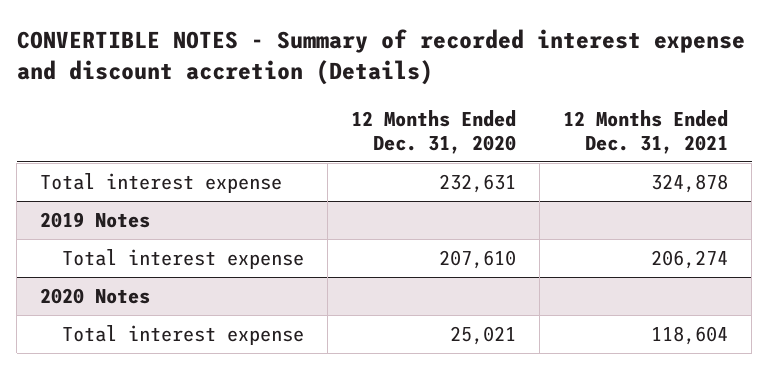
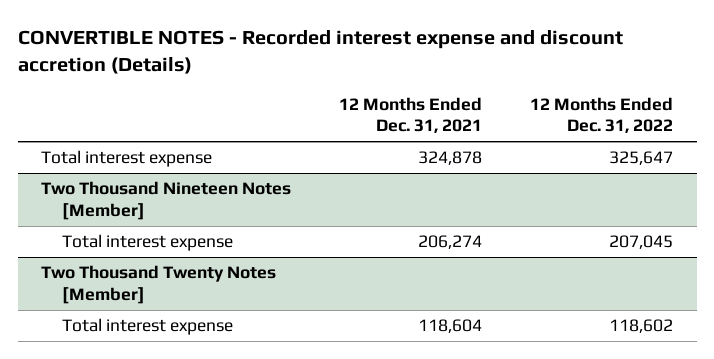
[16,29,745,86] CONVERTIBLE NOTES - Summary of recorded interest expense and discount accretion (Details) -> [17,30,623,75] CONVERTIBLE NOTES - Recorded interest expense and discount accretion (Details)
[351,109,517,154] 12 Months Ended Dec. 31, 2020 -> none
none -> [529,96,673,134] 12 Months Ended Dec. 31, 2022
[40,211,151,228] 2019 Notes -> [41,181,292,220] Two Thousand Nineteen Notes [Member]
[40,287,151,304] 2020 Notes -> [41,265,277,304] Two Thousand Twenty Notes [Member]

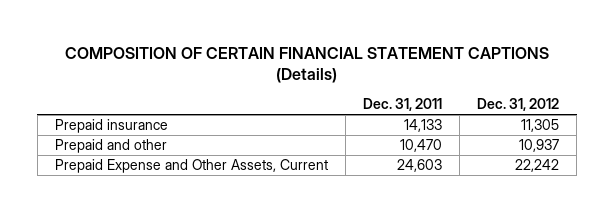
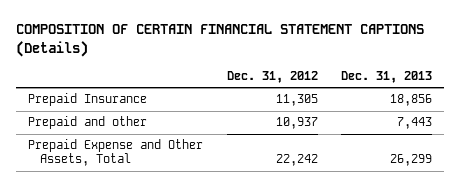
[362,97,442,111] Dec. 31, 2011 -> none
none -> [341,70,433,83] Dec. 31, 2013
[54,119,168,134] Prepaid insurance -> [27,93,147,107] Prepaid Insurance
[54,159,328,174] Prepaid Expense and Other Assets, Current -> [27,139,203,167] Prepaid Expense and Other Assets, Total

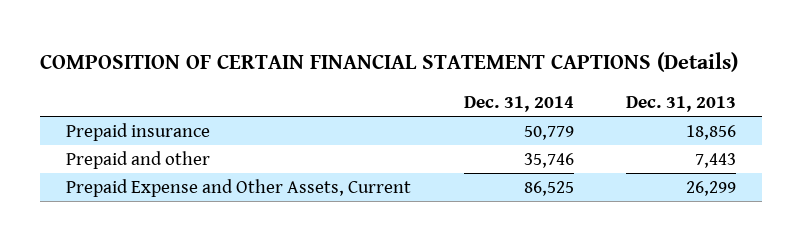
[226,70,318,83] Dec. 31, 2012 -> none
none -> [463,96,574,113] Dec. 31, 2014
[27,93,147,107] Prepaid Insurance -> [66,122,211,141] Prepaid insurance
[27,139,203,167] Prepaid Expense and Other Assets, Total -> [66,178,412,197] Prepaid Expense and Other Assets, Current

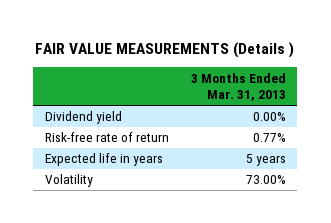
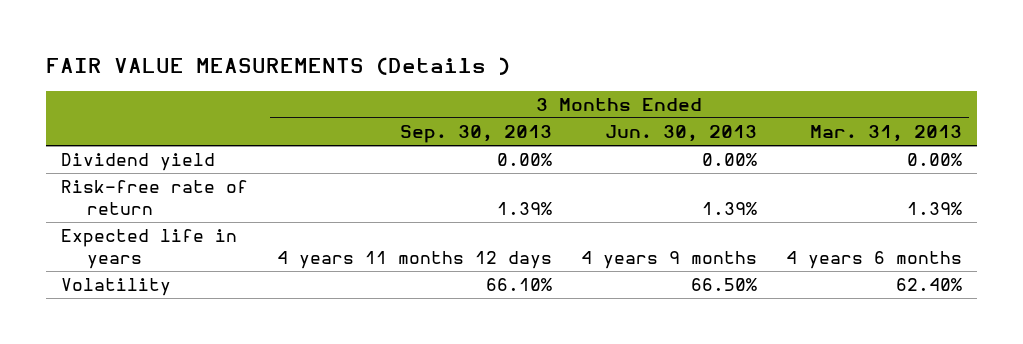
none -> [399,125,552,144] Sep. 30, 2013
none -> [604,125,757,143] Jun. 30, 2013
[252,133,286,143] 0.77% -> [907,201,963,215] 1.39%
[245,154,286,167] 5 years -> [786,250,963,269] 4 years 6 months
[245,175,286,185] 73.00% -> [896,278,963,292] 62.40%

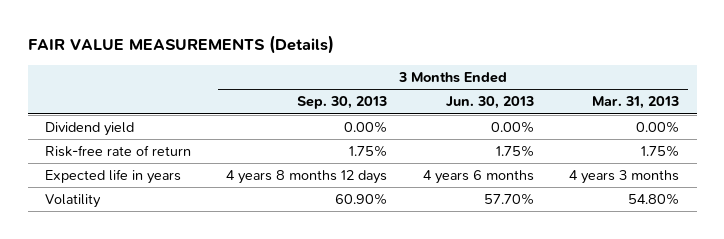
[46,57,511,76] FAIR VALUE MEASUREMENTS (Details ) -> [27,35,334,55] FAIR VALUE MEASUREMENTS (Details)
[496,201,552,215] 1.39% -> [349,145,388,158] 1.75%
[701,201,757,215] 1.39% -> [495,145,534,158] 1.75%
[907,201,963,215] 1.39% -> [641,145,680,158] 1.75%
[276,250,552,269] 4 years 11 months 12 days -> [226,170,388,185] 4 years 8 months 12 days
[580,250,757,269] 4 years 9 months -> [422,170,534,185] 4 years 6 months
[786,250,963,269] 4 years 6 months -> [569,170,680,185] 4 years 3 months
[485,278,552,292] 66.10% -> [335,193,388,206] 60.90%
[690,278,757,292] 66.50% -> [483,193,534,206] 57.70%
[896,278,963,292] 62.40% -> [628,193,680,206] 54.80%

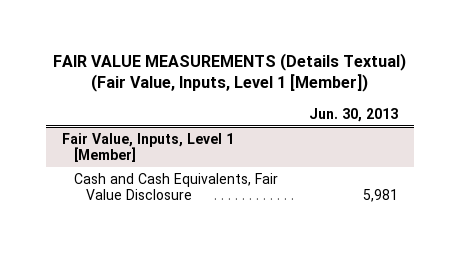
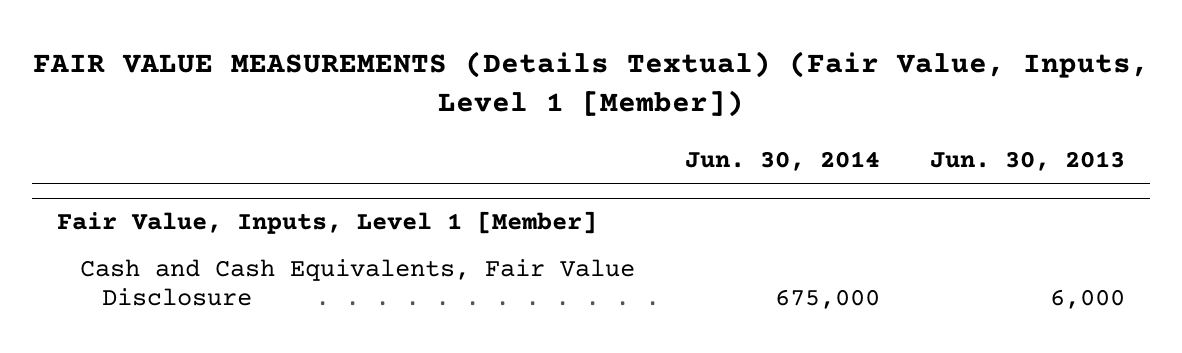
none -> [684,151,880,172] Jun. 30, 2014
[363,188,399,202] 5,981 -> [1049,289,1125,310] 6,000

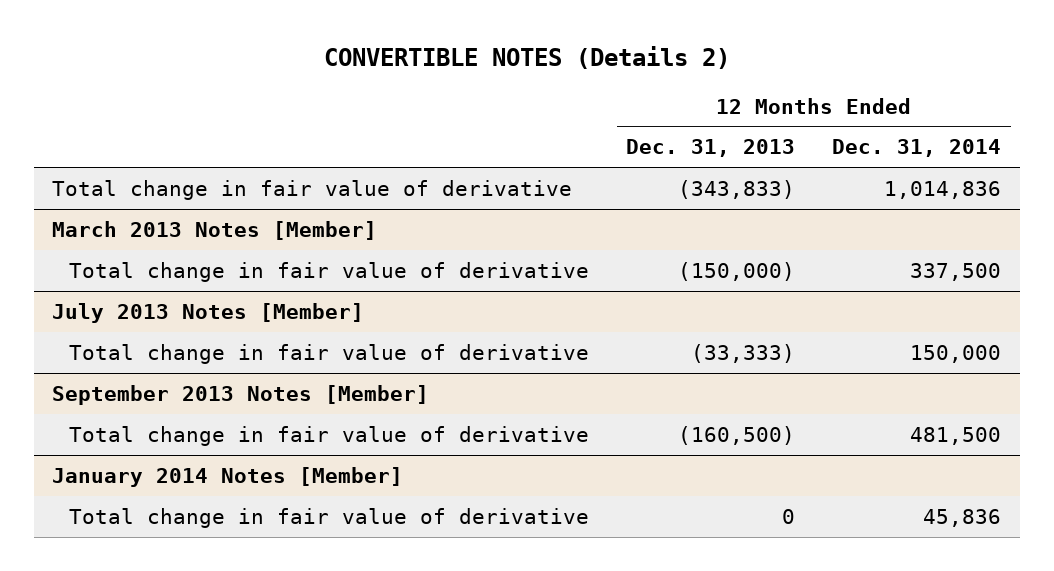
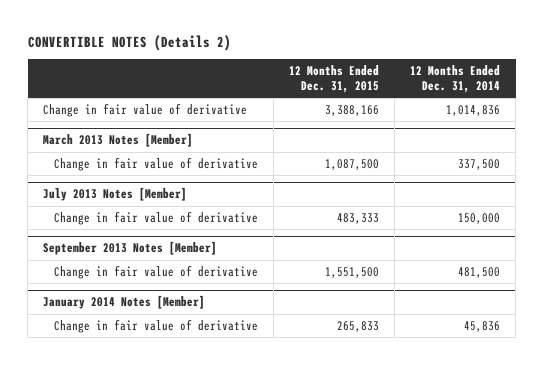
[626,139,796,158] Dec. 31, 2013 -> none
none -> [289,65,380,93] 12 Months Ended Dec. 31, 2015
[52,179,573,200] Total change in fair value of derivative -> [43,102,248,117] Change in fair value of derivative
[69,261,590,282] Total change in fair value of derivative -> [54,156,259,171] Change in fair value of derivative
[69,343,590,364] Total change in fair value of derivative -> [54,210,259,225] Change in fair value of derivative
[69,425,590,446] Total change in fair value of derivative -> [54,264,259,279] Change in fair value of derivative
[69,507,590,528] Total change in fair value of derivative -> [54,318,259,333] Change in fair value of derivative

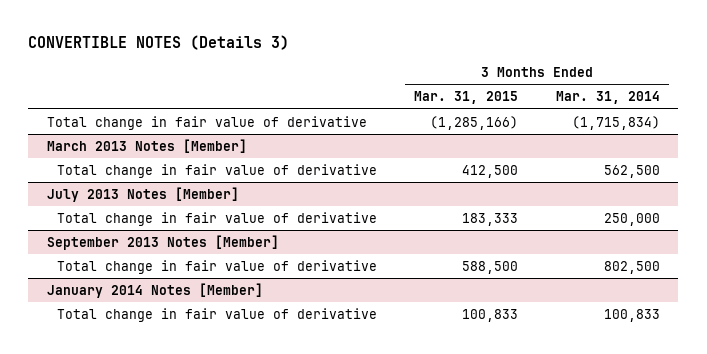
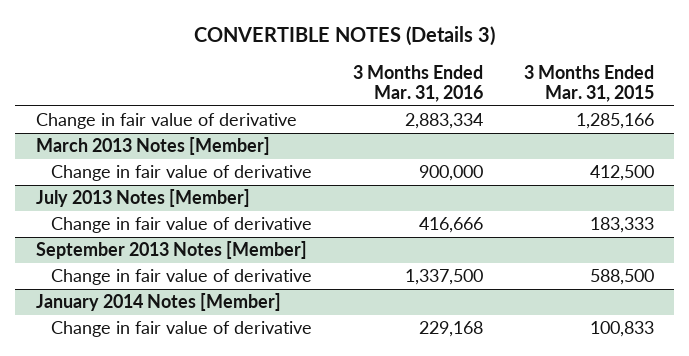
[555,91,660,105] Mar. 31, 2014 -> none
none -> [352,64,483,103] 3 Months Ended Mar. 31, 2016
[46,115,367,130] Total change in fair value of derivative -> [35,113,297,130] Change in fair value of derivative
[430,115,519,130] (1,285,166) -> [575,113,654,130] 1,285,166
[57,163,378,178] Total change in fair value of derivative -> [50,165,312,182] Change in fair value of derivative
[57,211,378,226] Total change in fair value of derivative -> [50,217,312,234] Change in fair value of derivative
[57,259,378,274] Total change in fair value of derivative -> [50,269,312,286] Change in fair value of derivative
[57,307,378,322] Total change in fair value of derivative -> [50,321,312,338] Change in fair value of derivative

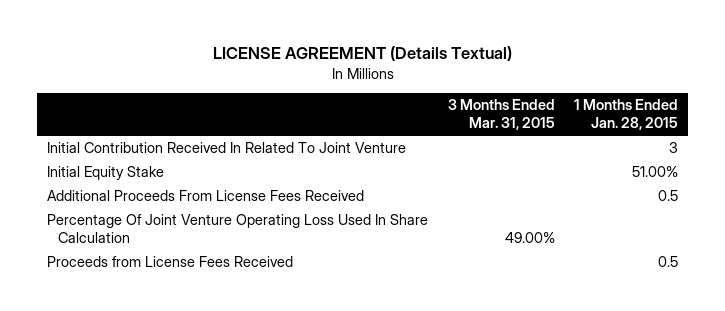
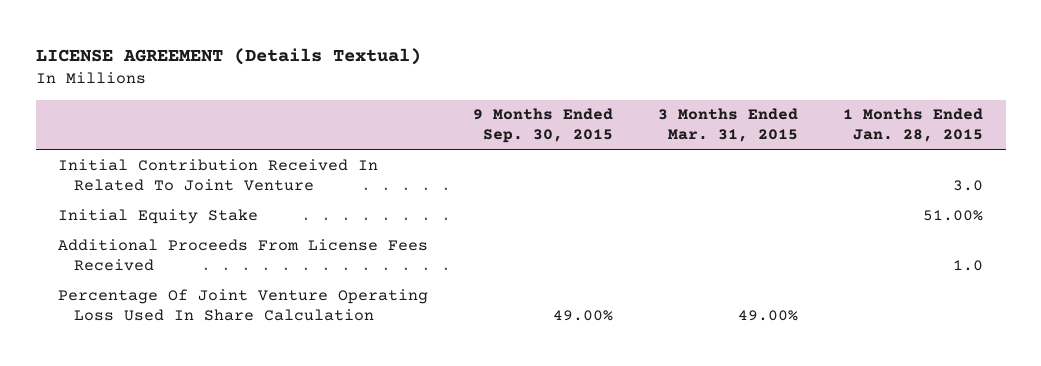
none -> [473,108,614,144] 9 Months Ended Sep. 30, 2015
[669,142,679,154] 3 -> [953,179,984,191] 3.0
[658,190,679,202] 0.5 -> [953,259,984,271] 1.0
[46,256,293,268] Proceeds from License Fees Received -> none

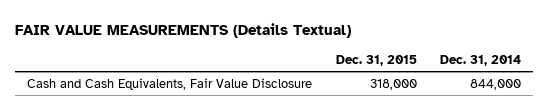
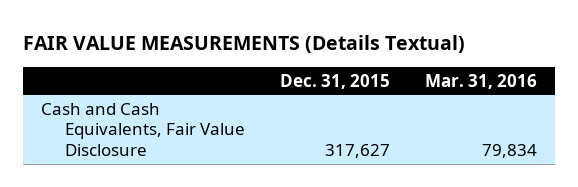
[440,55,522,67] Dec. 31, 2014 -> none
none -> [425,73,538,89] Mar. 31, 2016
[369,79,417,91] 318,000 -> [325,144,391,159] 317,627

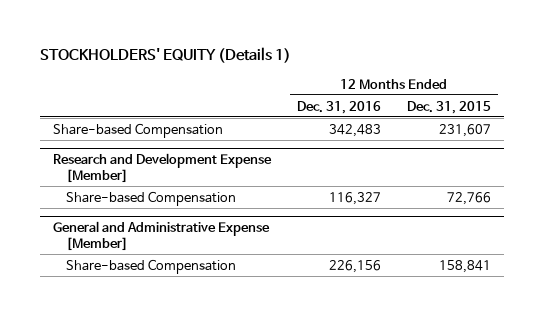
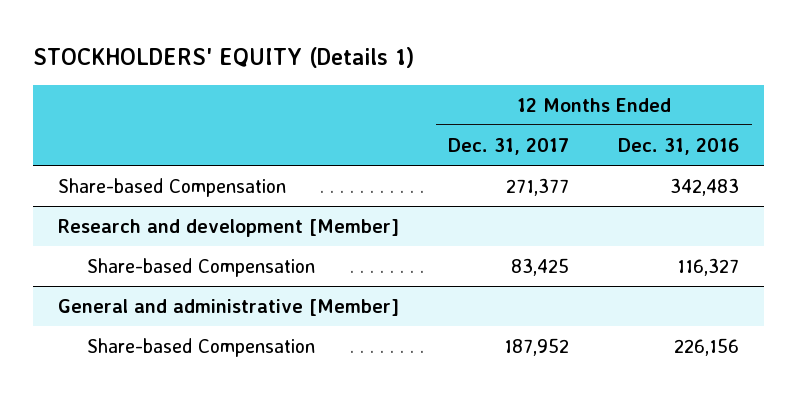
[407,100,492,114] Dec. 31, 2015 -> none
none -> [448,137,570,155] Dec. 31, 2017
[52,152,272,184] Research and Development Expense [Member] -> [57,218,399,237] Research and development [Member]
[52,220,270,252] General and Administrative Expense [Member] -> [57,298,399,316] General and administrative [Member]

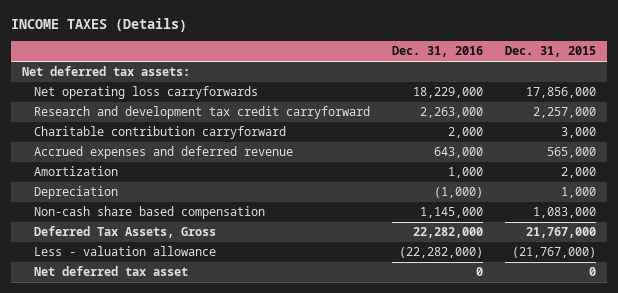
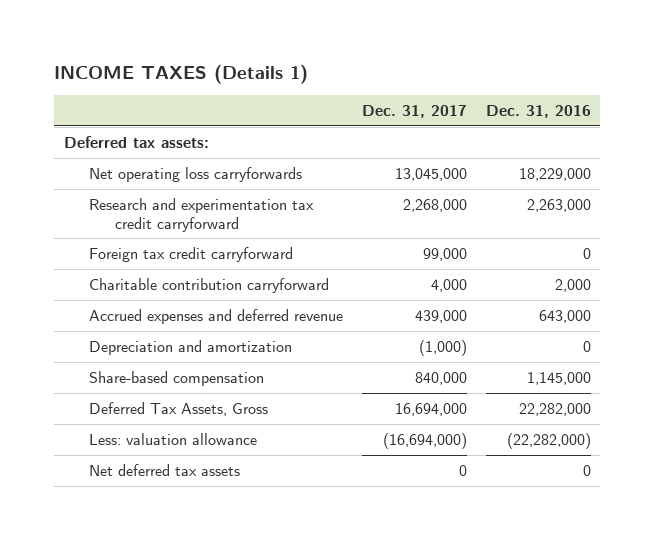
[11,18,188,33] INCOME TAXES (Details) -> [54,64,309,85] INCOME TAXES (Details 1)
[505,46,597,58] Dec. 31, 2015 -> none
none -> [362,105,468,119] Dec. 31, 2017
[22,66,191,77] Net deferred tax assets: -> [63,135,209,148] Deferred tax assets:
[34,106,371,120] Research and development tax credit carryforward -> [89,197,315,232] Research and experimentation tax credit carryforward
none -> [89,246,294,262] Foreign tax credit carryforward
[34,166,119,177] Amortization -> none
[34,186,119,200] Depreciation -> none
none -> [89,339,293,355] Depreciation and amortization
[34,206,266,220] Non-cash share based compensation -> [89,370,265,386] Share-based compensation
[34,246,217,257] Less - valuation allowance -> [89,432,258,445] Less: valuation allowance
[34,266,189,277] Net deferred tax asset -> [89,463,241,476] Net deferred tax assets

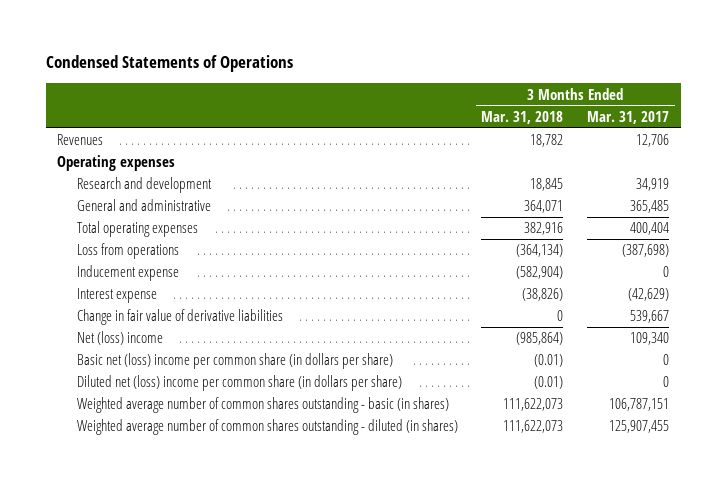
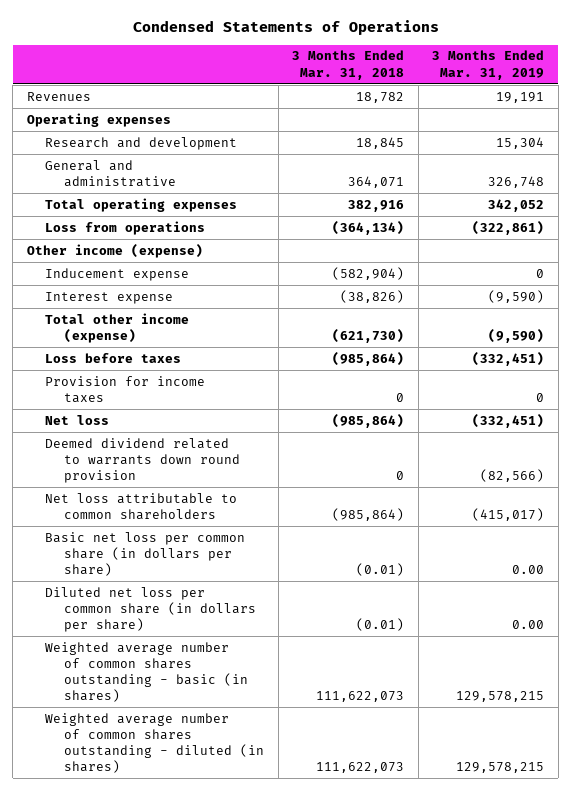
[586,110,669,124] Mar. 31, 2017 -> none
none -> [432,50,545,80] 3 Months Ended Mar. 31, 2019
none -> [26,243,203,258] Other income (expense)
[76,309,283,326] Change in fair value of derivative liabilities -> none
none -> [45,312,190,343] Total other income (expense)
none -> [45,352,182,363] Loss before taxes
none -> [45,375,206,403] Provision for income taxes
[76,331,163,346] Net (loss) income -> [45,414,110,425] Net loss
none -> [45,437,241,484] Deemed dividend related to warrants down round provision
none -> [45,492,238,520] Net loss attributable to common shareholders
[76,353,393,370] Basic net (loss) income per common share (in dollars per share) -> [45,531,246,577] Basic net loss per common share (in dollars per share)
[76,375,402,392] Diluted net (loss) income per common share (in dollars per share) -> [45,586,257,633] Diluted net loss per common share (in dollars per share)

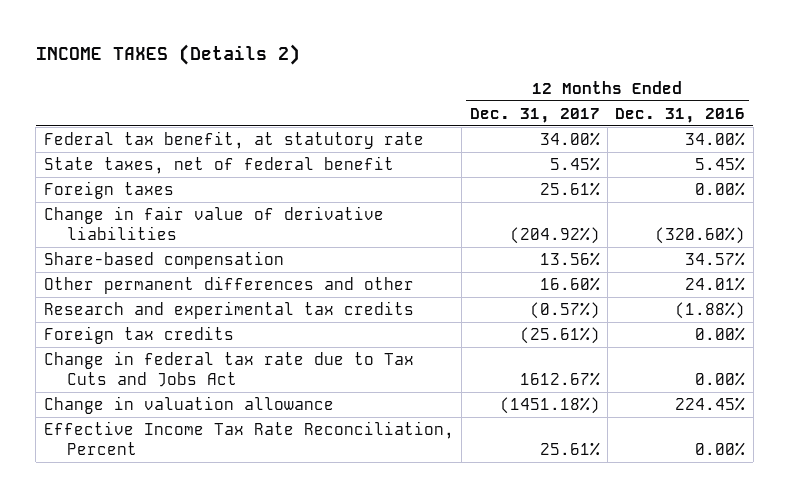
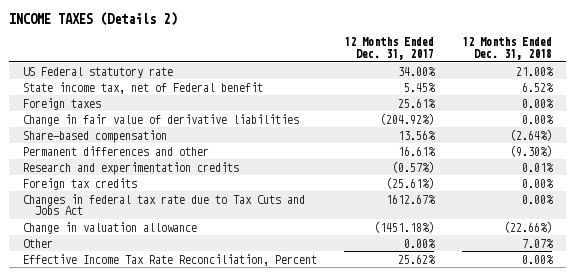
[615,107,746,123] Dec. 31, 2016 -> none
none -> [461,37,552,60] 12 Months Ended Dec. 31, 2018
[43,130,424,149] Federal tax benefit, at statutory rate -> [22,66,173,78] US Federal statutory rate
[43,155,394,174] State taxes, net of federal benefit -> [22,81,263,94] State income tax, net of Federal benefit
[43,275,414,294] Other permanent differences and other -> [22,145,209,156] Permanent differences and other
[539,276,600,291] 16.60% -> [398,145,437,156] 16.61%
[43,300,414,319] Research and experimental tax credits -> [22,161,239,175] Research and experimentation credits
[43,350,414,388] Change in federal tax rate due to Tax Cuts and Jobs Act -> [22,193,305,216] Changes in federal tax rate due to Tax Cuts and Jobs Act
none -> [22,238,53,248] Other
[539,442,600,457] 25.61% -> [398,253,437,264] 25.62%

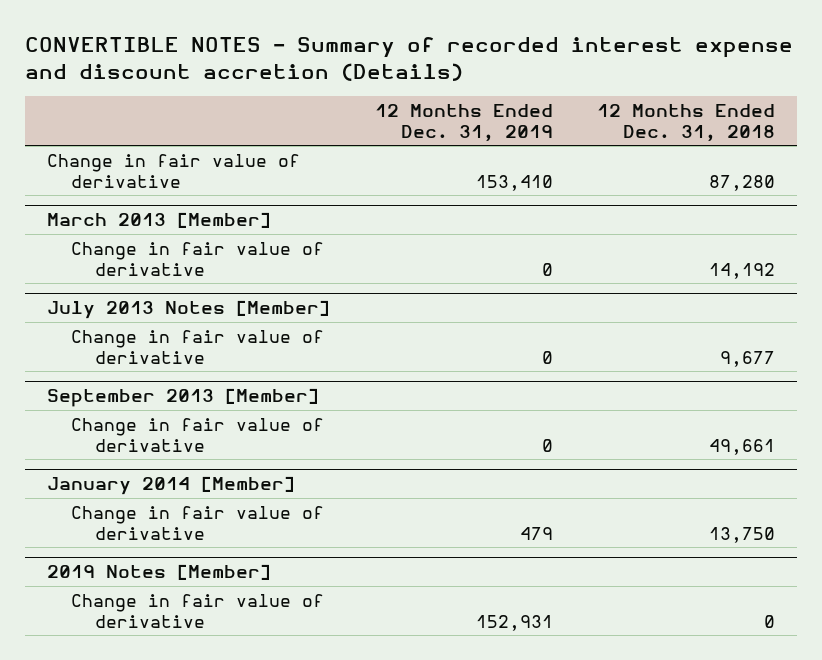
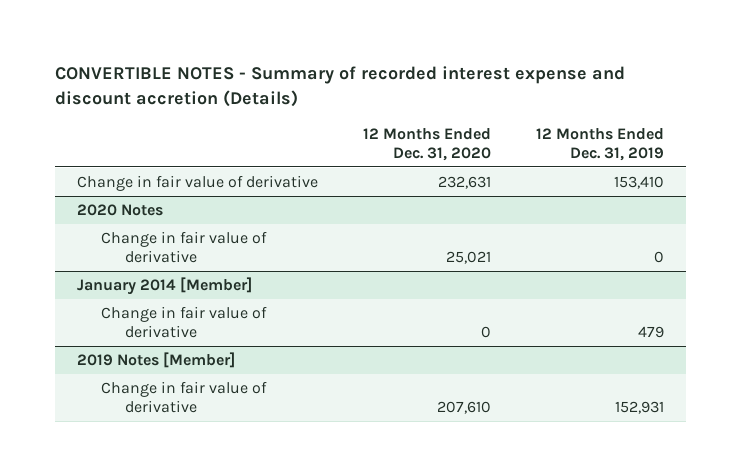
[597,103,776,142] 12 Months Ended Dec. 31, 2018 -> none
none -> [362,127,491,161] 12 Months Ended Dec. 31, 2020
[47,212,272,229] March 2013 [Member] -> none
[70,241,324,276] Change in fair value of derivative -> none
[47,300,331,320] July 2013 Notes [Member] -> none
[70,329,324,364] Change in fair value of derivative -> none
[47,388,320,408] September 2013 [Member] -> [76,204,163,217] 2020 Notes

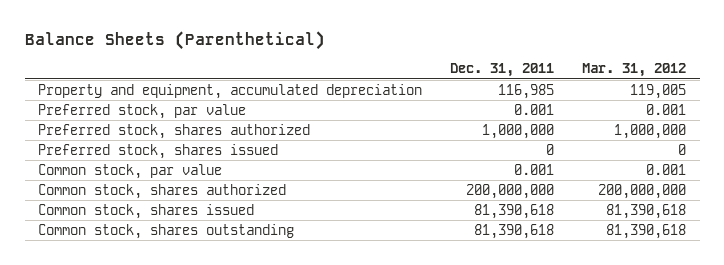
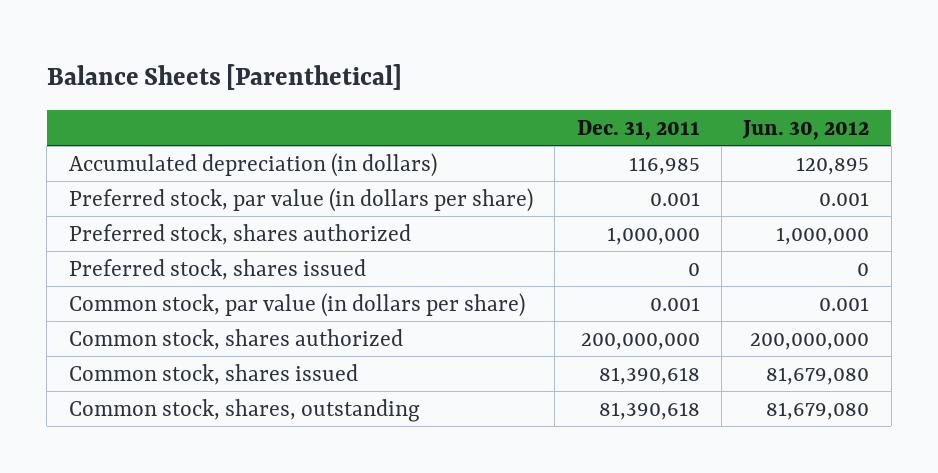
[24,31,325,51] Balance Sheets (Parenthetical) -> [46,64,402,91] Balance Sheets [Parenthetical]
[581,63,686,78] Mar. 31, 2012 -> none
none -> [742,119,870,140] Jun. 30, 2012
[38,83,423,99] Property and equipment, accumulated depreciation -> [68,152,437,177] Accumulated depreciation (in dollars)
[38,103,247,119] Preferred stock, par value -> [68,187,533,212] Preferred stock, par value (in dollars per share)
[38,163,223,179] Common stock, par value -> [68,292,525,317] Common stock, par value (in dollars per share)
[38,223,295,239] Common stock, shares outstanding -> [68,398,420,422] Common stock, shares, outstanding

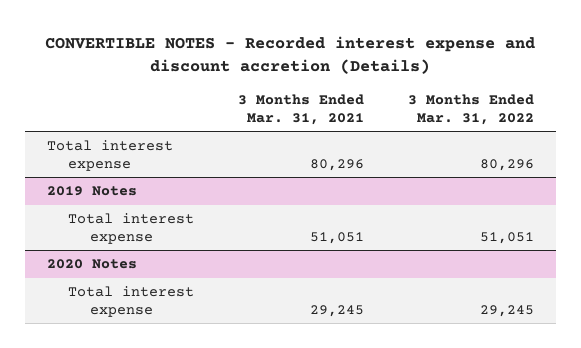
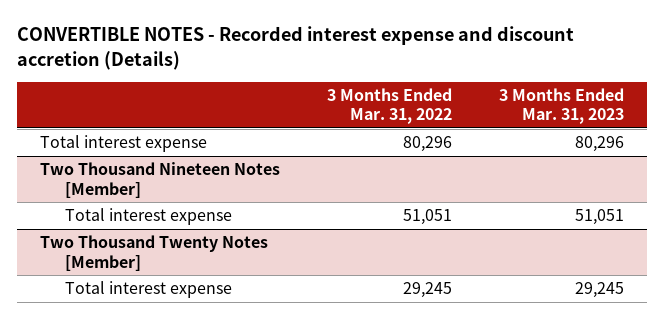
[238,94,365,125] 3 Months Ended Mar. 31, 2021 -> none
none -> [498,87,624,125] 3 Months Ended Mar. 31, 2023
[46,186,137,197] 2019 Notes -> [40,162,281,198] Two Thousand Nineteen Notes [Member]
[46,259,137,270] 2020 Notes -> [40,235,269,271] Two Thousand Twenty Notes [Member]

